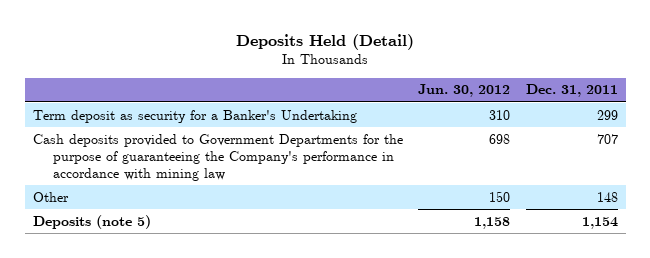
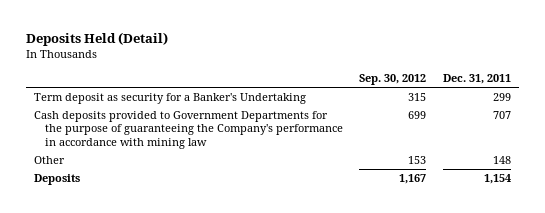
[418,84,511,98] Jun. 30, 2012 -> none
none -> [359,74,427,86] Sep. 30, 2012
[32,214,151,229] Deposits (note 5) -> [34,173,81,185] Deposits

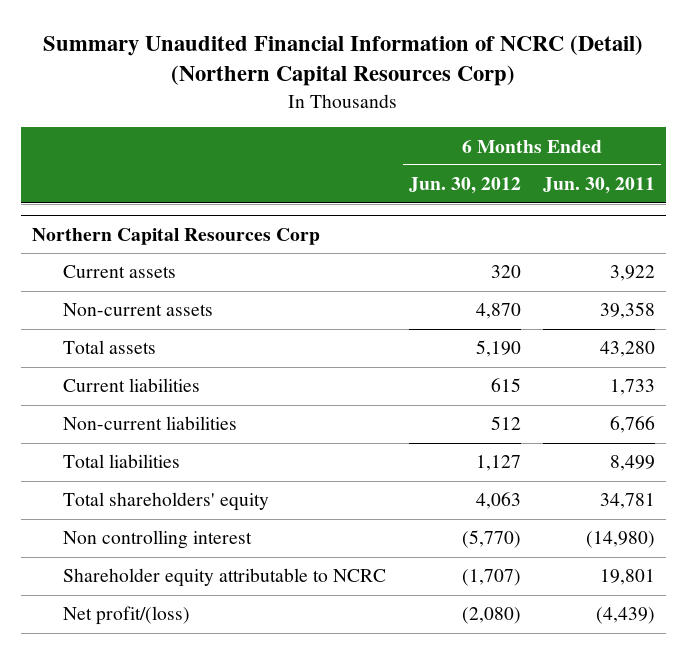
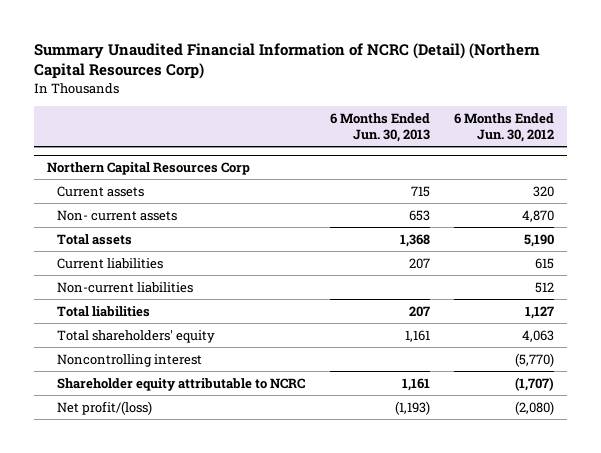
[542,177,655,195] Jun. 30, 2011 -> none
none -> [329,112,430,143] 6 Months Ended Jun. 30, 2013
[63,303,214,317] Non-current assets -> [56,209,177,221] Non- current assets
[63,530,253,550] Non controlling interest -> [56,353,202,367] Noncontrolling interest

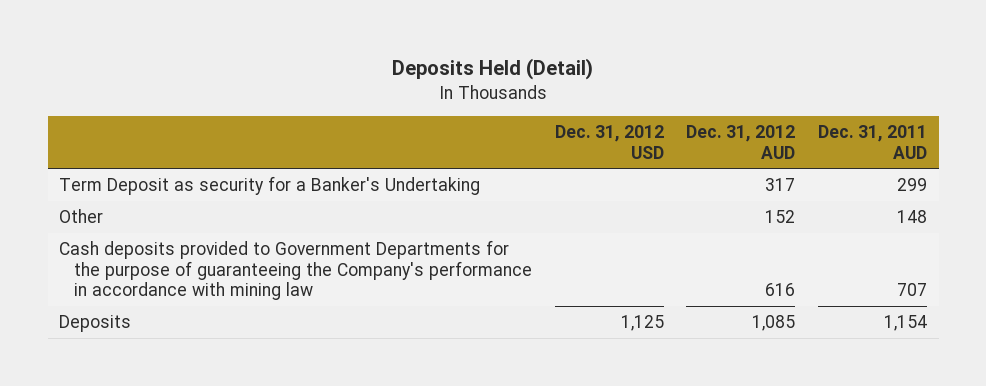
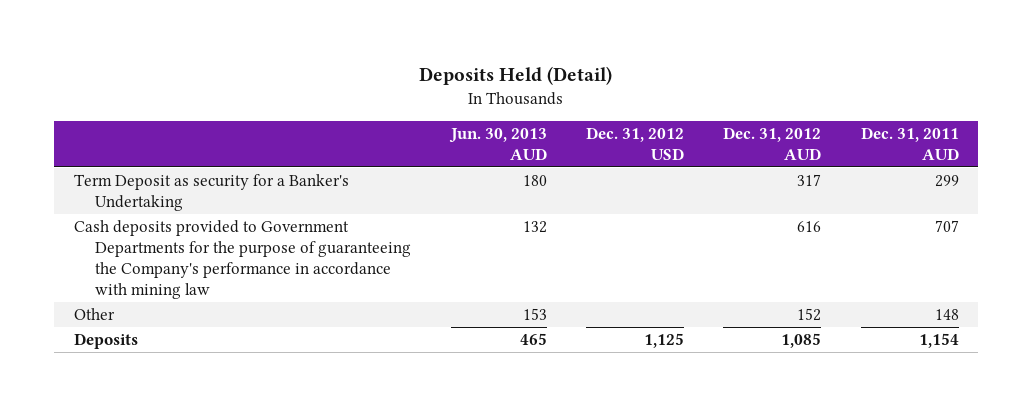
none -> [448,127,547,160] Jun. 30, 2013 AUD
[59,209,104,224] Other -> [74,308,116,321] Other

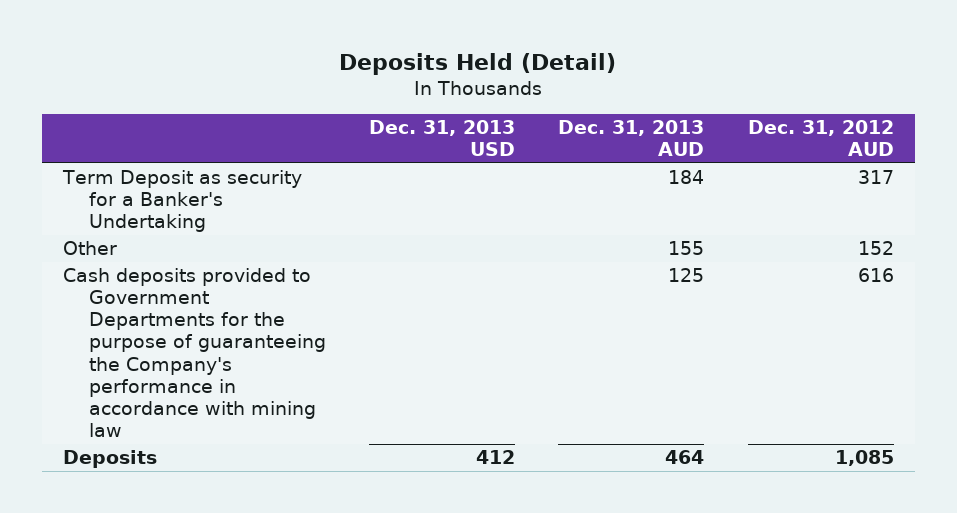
[448,127,547,160] Jun. 30, 2013 AUD -> none
[585,126,684,160] Dec. 31, 2012 USD -> none
[860,126,959,160] Dec. 31, 2011 AUD -> none
none -> [368,120,515,157] Dec. 31, 2013 USD
none -> [558,120,705,157] Dec. 31, 2013 AUD
[74,220,412,300] Cash deposits provided to Government Departments for the purpose of guaranteeing the Company's performance in accordance with mining law -> [63,268,326,437] Cash deposits provided to Government Departments for the purpose of guaranteeing the Company's performance in accordance with mining law

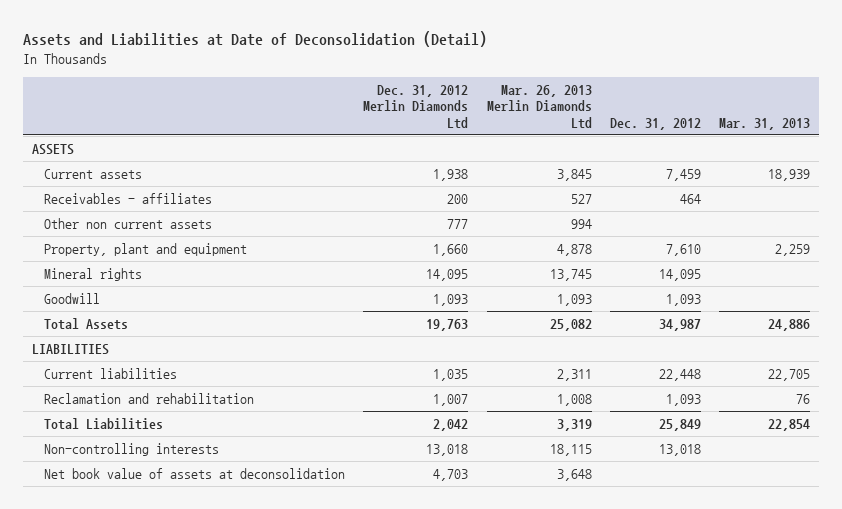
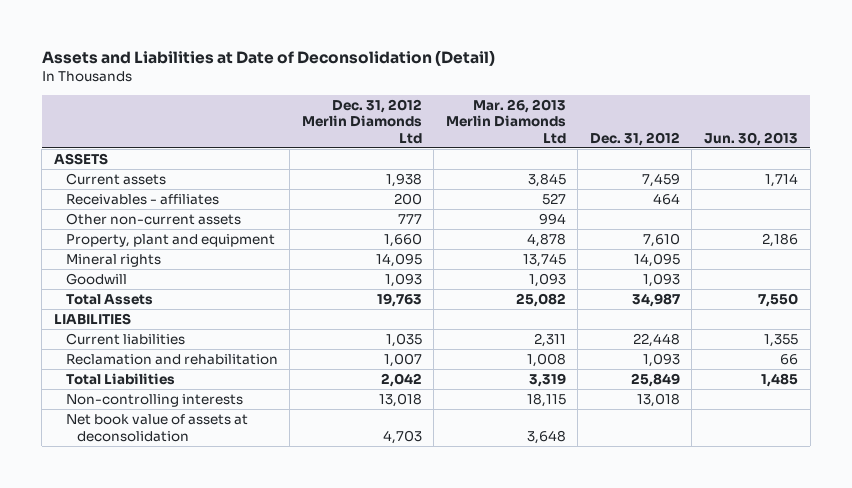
[719,117,811,130] Mar. 31, 2013 -> none
none -> [704,131,799,146] Jun. 30, 2013
[44,217,213,229] Other non current assets -> [65,213,241,226] Other non-current assets

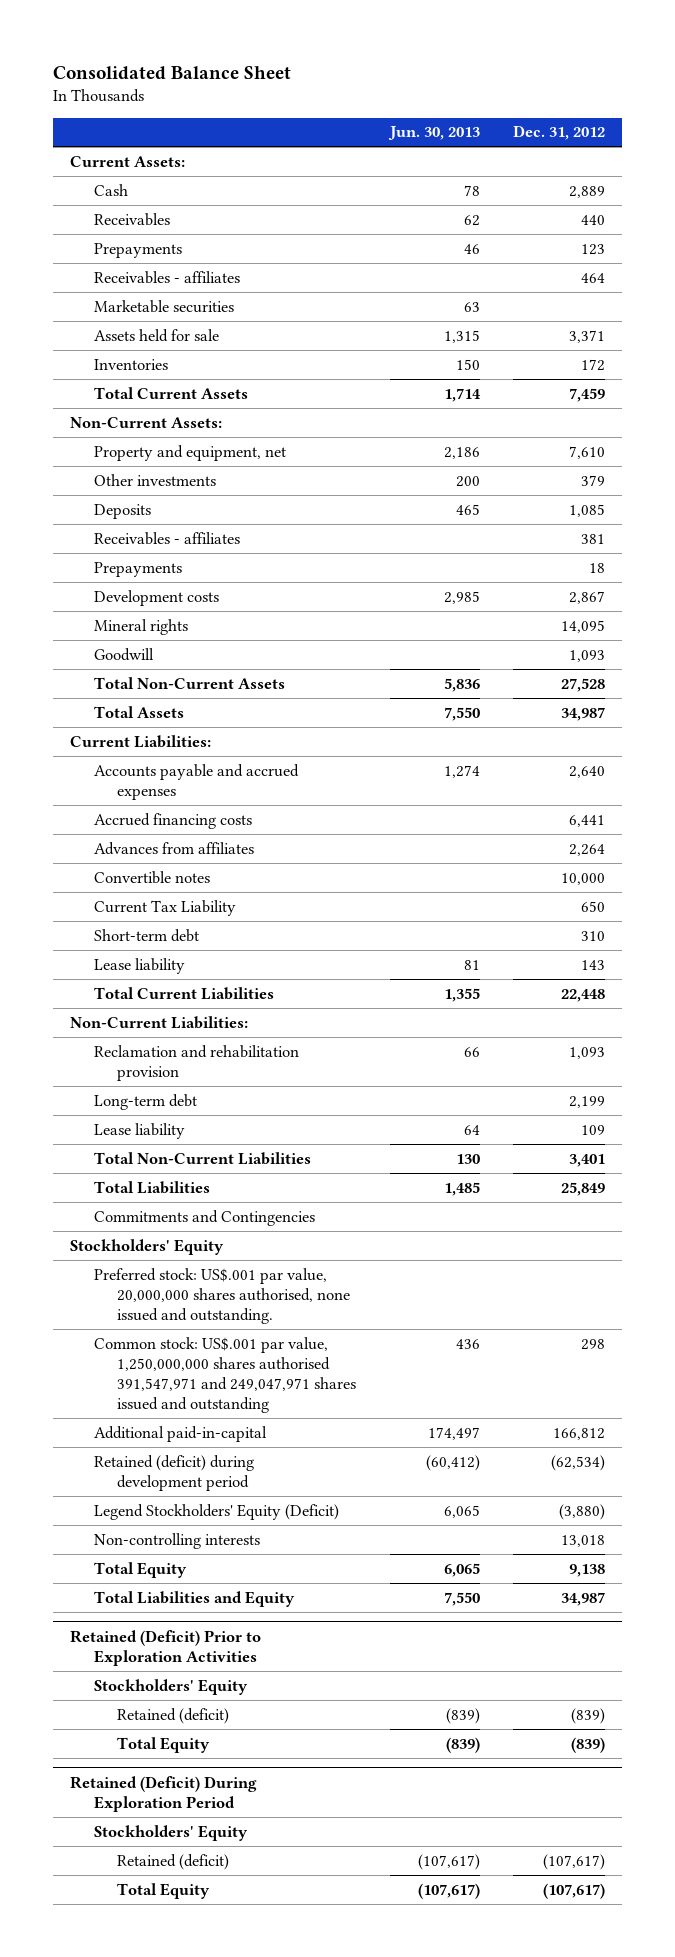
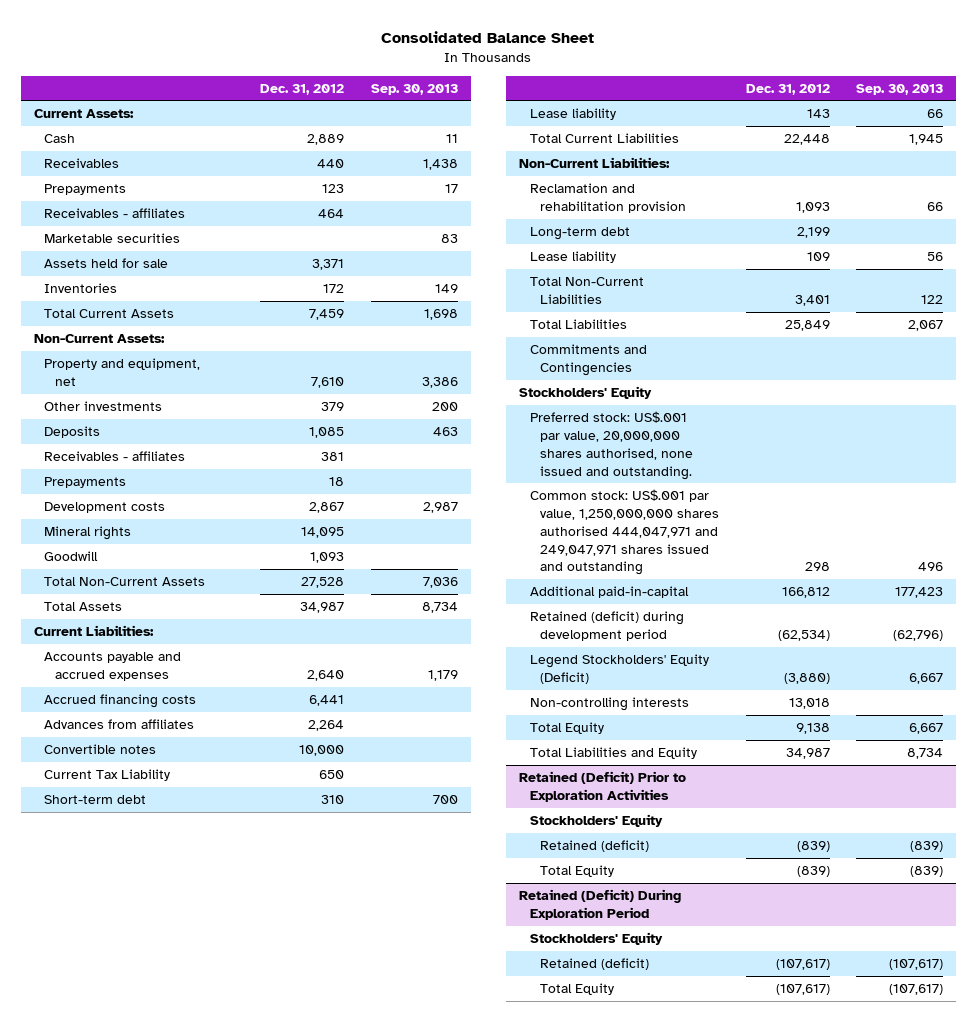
[387,126,480,141] Jun. 30, 2013 -> none
none -> [370,83,458,95] Sep. 30, 2013
[93,1336,357,1413] Common stock: US$.001 par value, 1,250,000,000 shares authorised 391,547,971 and 249,047,971 shares issued and outstanding -> [529,489,720,576] Common stock: US$.001 par value, 1,250,000,000 shares authorised 444,047,971 and 249,047,971 shares issued and outstanding

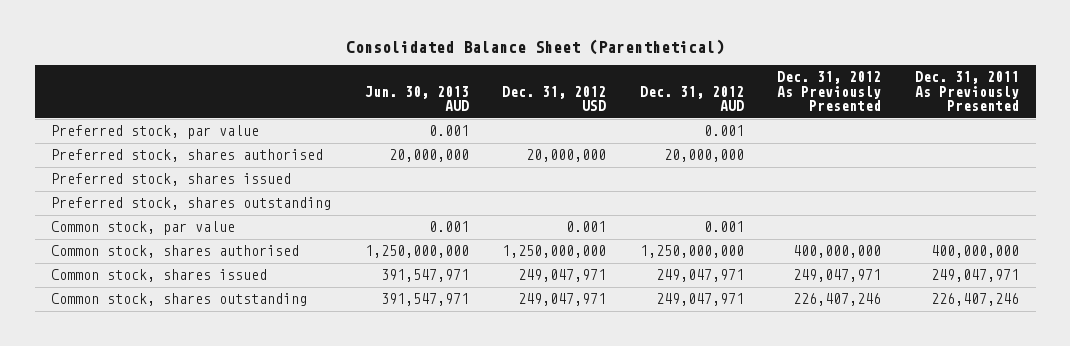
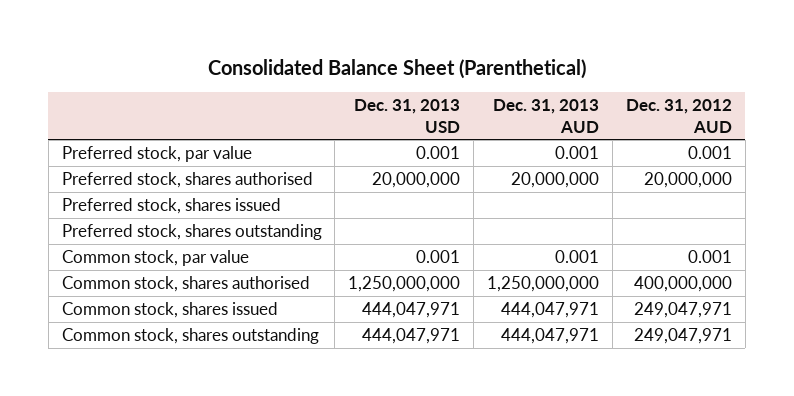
[364,85,469,112] Jun. 30, 2013 AUD -> none
[502,85,607,112] Dec. 31, 2012 USD -> none
[777,70,882,112] Dec. 31, 2012 As Previously Presented -> none
[914,70,1019,112] Dec. 31, 2011 As Previously Presented -> none
none -> [354,99,461,133] Dec. 31, 2013 USD
none -> [493,99,600,133] Dec. 31, 2013 AUD
[639,245,744,259] 1,250,000,000 -> [633,276,732,293] 400,000,000

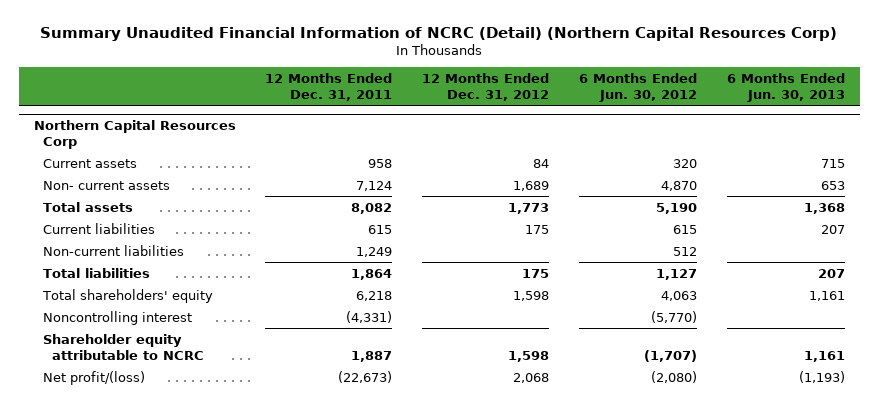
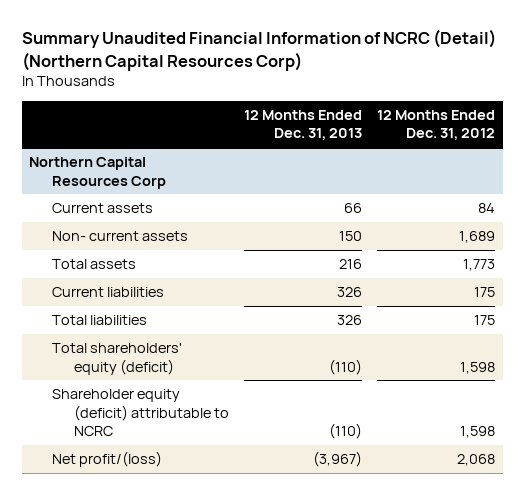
[265,72,393,101] 12 Months Ended Dec. 31, 2011 -> none
[579,72,698,102] 6 Months Ended Jun. 30, 2012 -> none
[727,72,846,102] 6 Months Ended Jun. 30, 2013 -> none
none -> [244,110,363,141] 12 Months Ended Dec. 31, 2013
[42,244,184,256] Non-current liabilities -> none
[42,310,192,325] Noncontrolling interest -> none
[41,288,213,303] Total shareholders' equity -> [51,343,182,375] Total shareholders' equity (deficit)
[42,333,205,360] Shareholder equity attributable to NCRC -> [51,389,230,436] Shareholder equity (deficit) attributable to NCRC

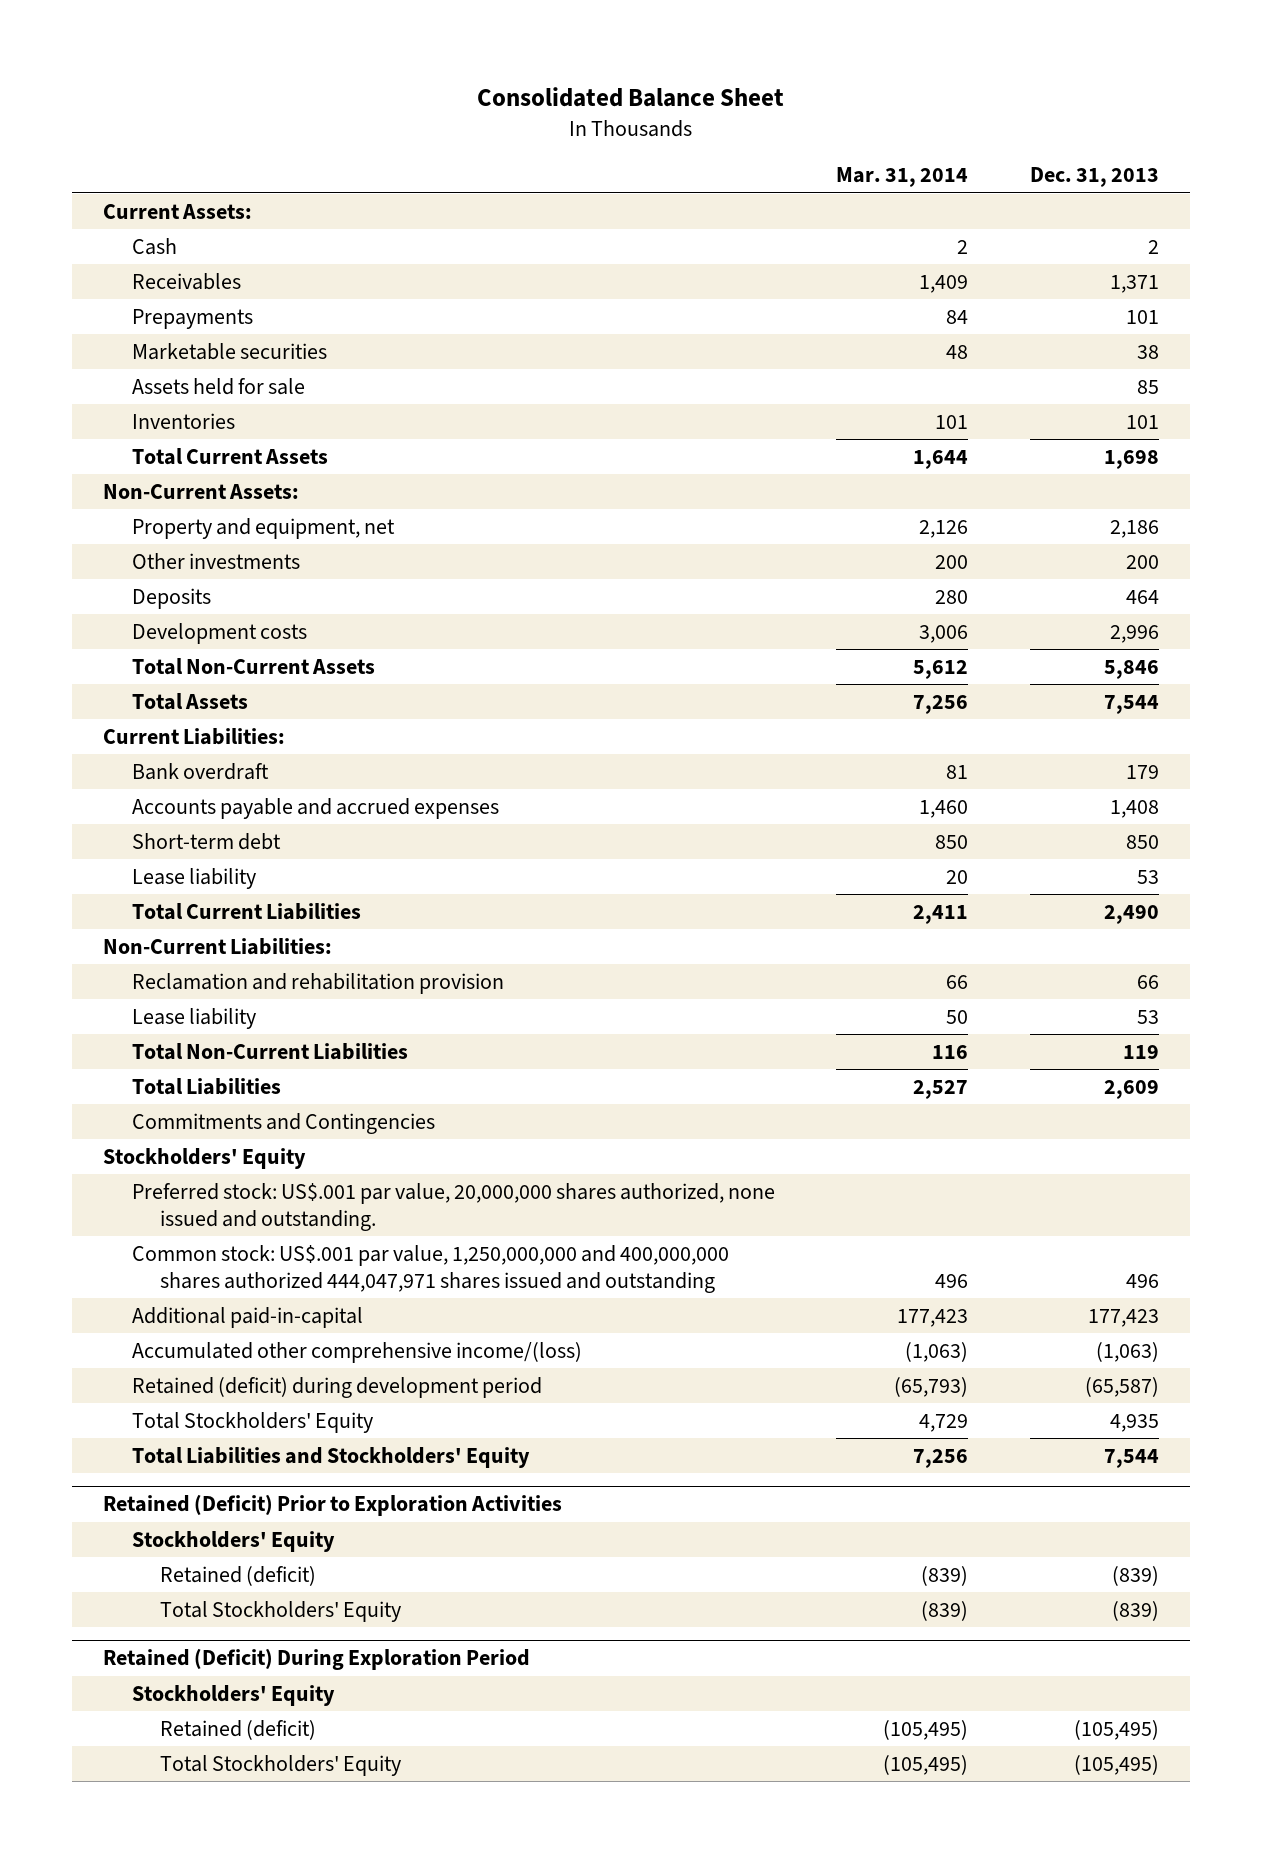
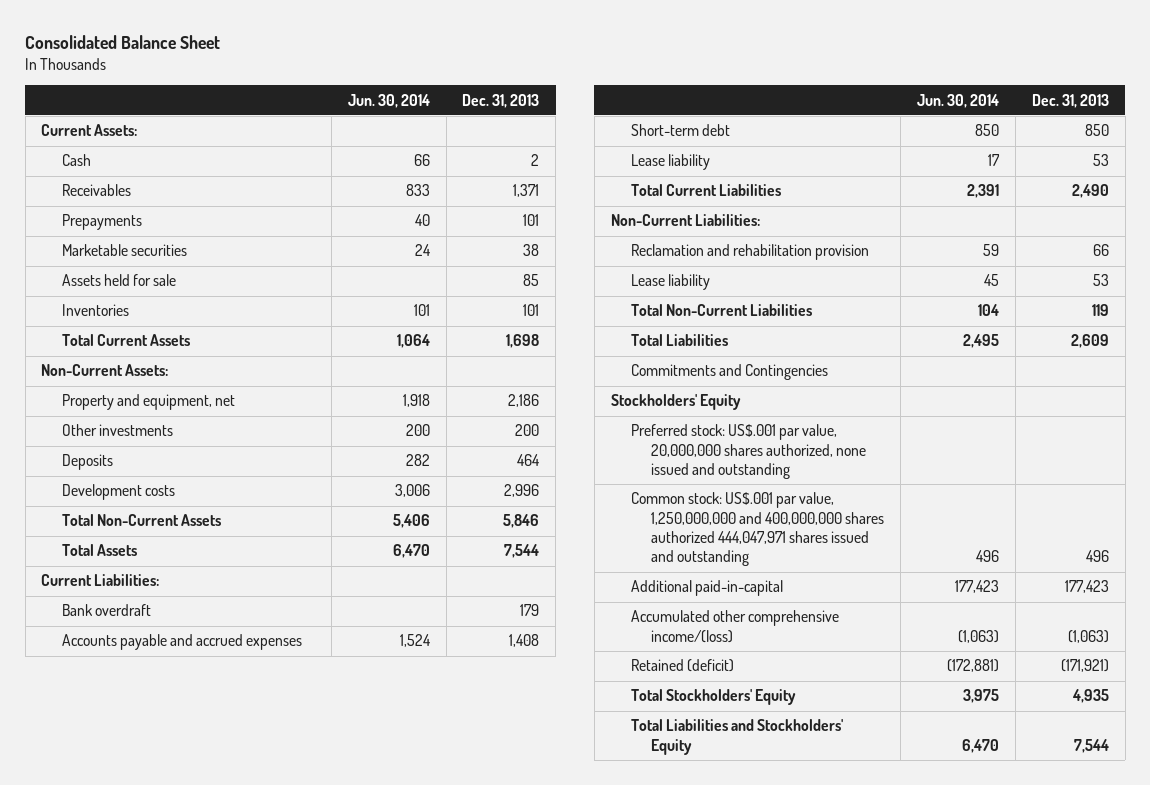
[836,167,969,188] Mar. 31, 2014 -> none
none -> [347,93,430,108] Jun. 30, 2014
[131,1182,775,1231] Preferred stock: US$.001 par value, 20,000,000 shares authorized, none issued and outstanding. -> [630,424,867,480] Preferred stock: US$.001 par value, 20,000,000 shares authorized, none issued and outstanding
[131,1376,542,1398] Retained (deficit) during development period -> none
none -> [630,659,734,673] Retained (deficit)
[103,1494,563,1517] Retained (Deficit) Prior to Exploration Activities -> none
[131,1530,335,1552] Stockholders' Equity -> none
[160,1565,317,1586] Retained (deficit) -> none
[160,1600,402,1622] Total Stockholders' Equity -> none
[103,1648,531,1671] Retained (Deficit) During Exploration Period -> none
[131,1684,335,1706] Stockholders' Equity -> none
[160,1719,317,1740] Retained (deficit) -> none
[160,1754,402,1776] Total Stockholders' Equity -> none

